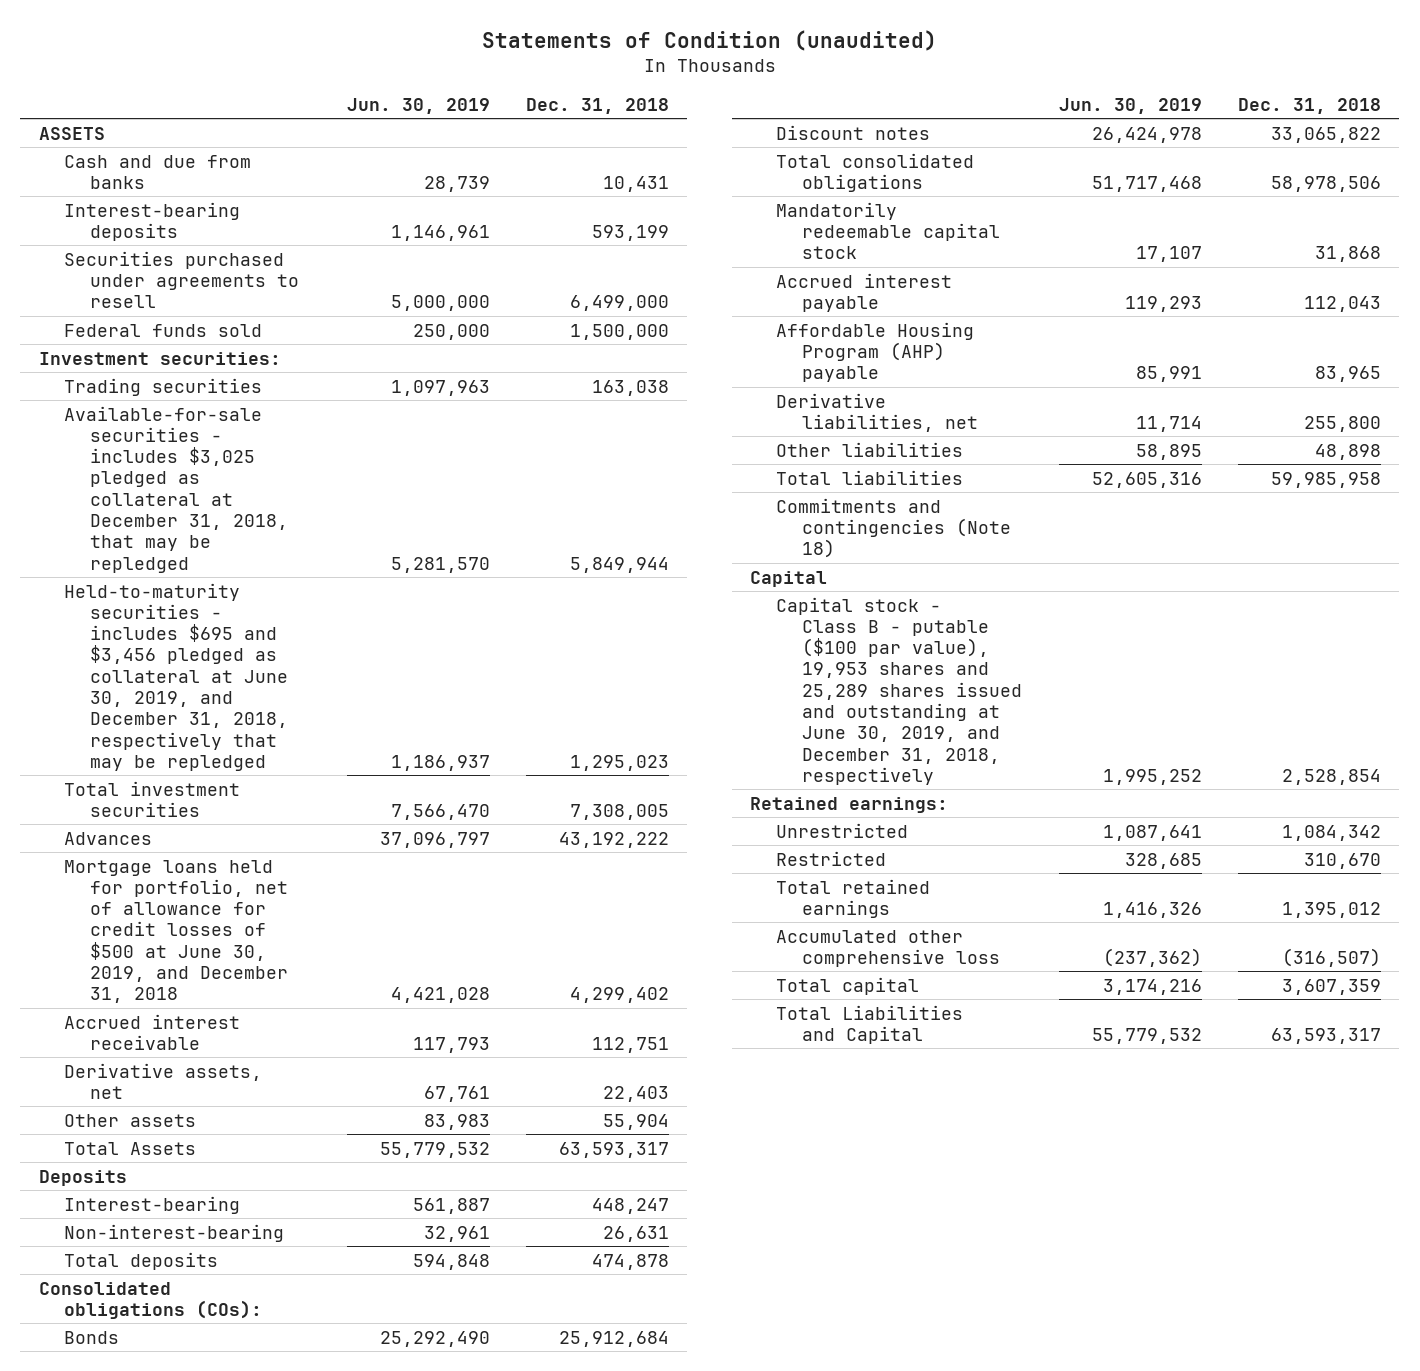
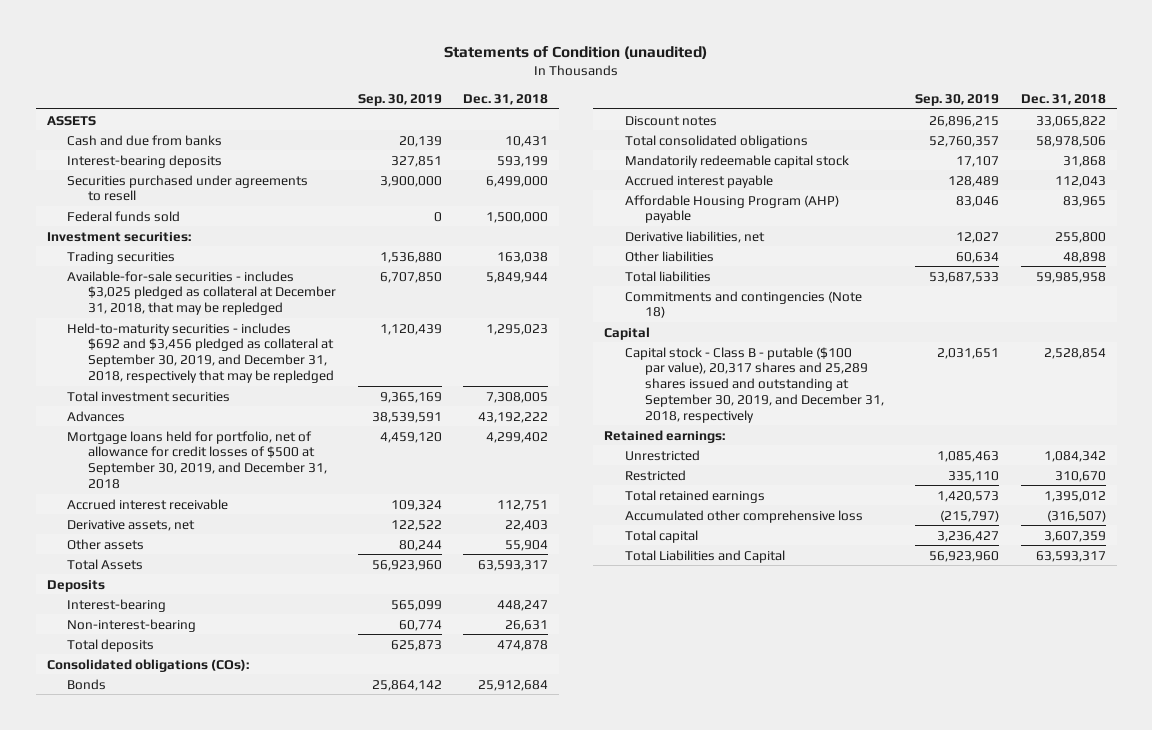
[346,97,490,114] Jun. 30, 2019 -> none
none -> [357,94,442,107] Sep. 30, 2019
[64,582,289,771] Held-to-maturity securities - includes $695 and $3,456 pledged as collateral at June 30, 2019, and December 31, 2018, respectively that may be repledged -> [67,322,334,383] Held-to-maturity securities - includes $692 and $3,456 pledged as collateral at September 30, 2019, and December 31, 2018, respectively that may be repledged
[64,859,289,1004] Mortgage loans held for portfolio, net of allowance for credit losses of $500 at June 30, 2019, and December 31, 2018 -> [67,430,327,489] Mortgage loans held for portfolio, net of allowance for credit losses of $500 at September 30, 2019, and December 31, 2018
[776,596,1023,785] Capital stock - Class B - putable ($100 par value), 19,953 shares and 25,289 shares issued and outstanding at June 30, 2019, and December 31, 2018, respectively -> [624,346,885,423] Capital stock - Class B - putable ($100 par value), 20,317 shares and 25,289 shares issued and outstanding at September 30, 2019, and December 31, 2018, respectively

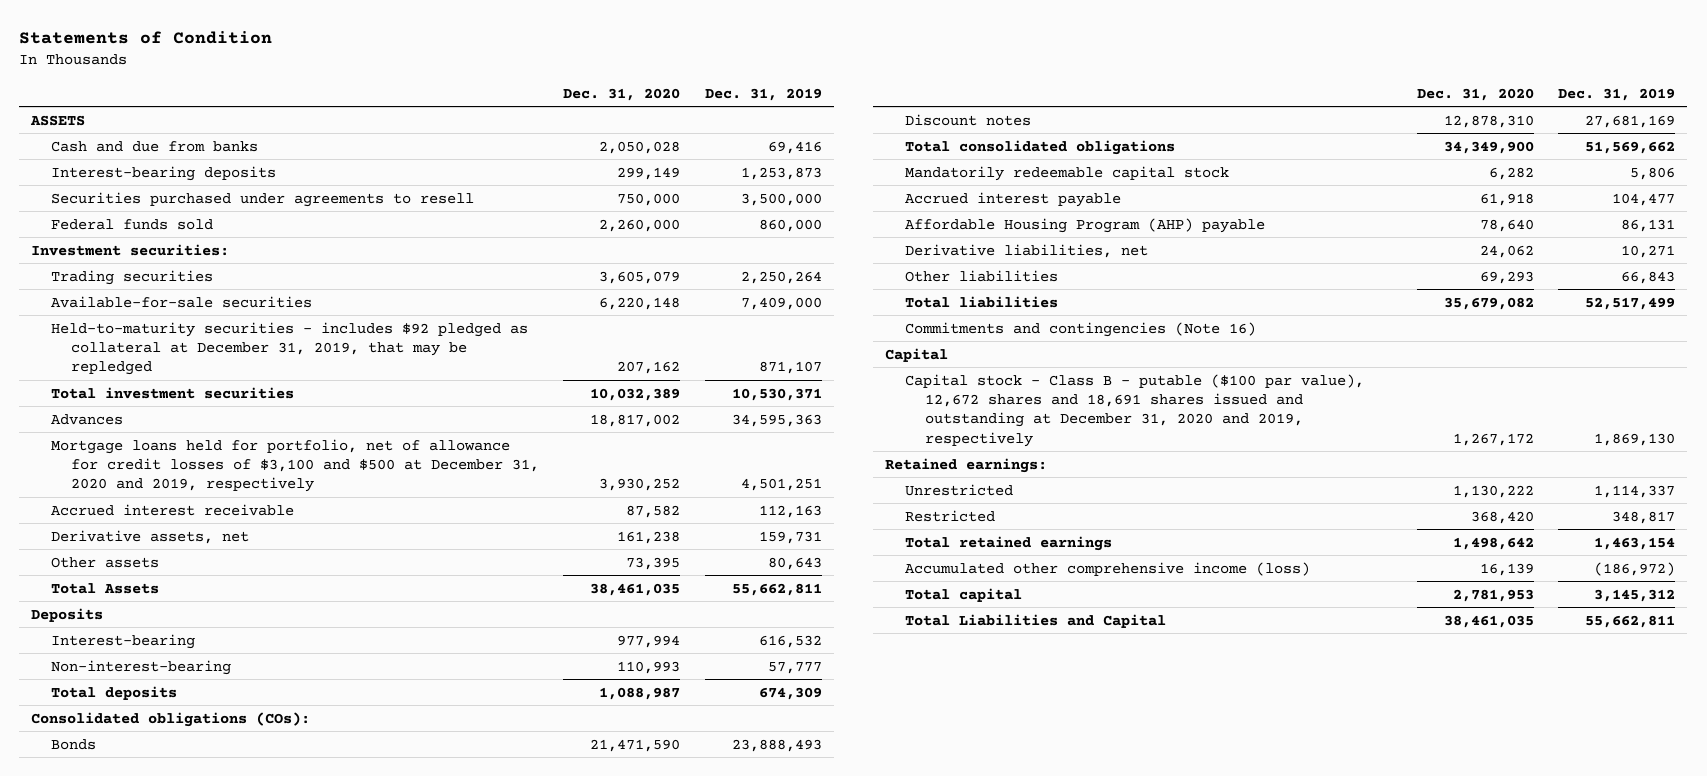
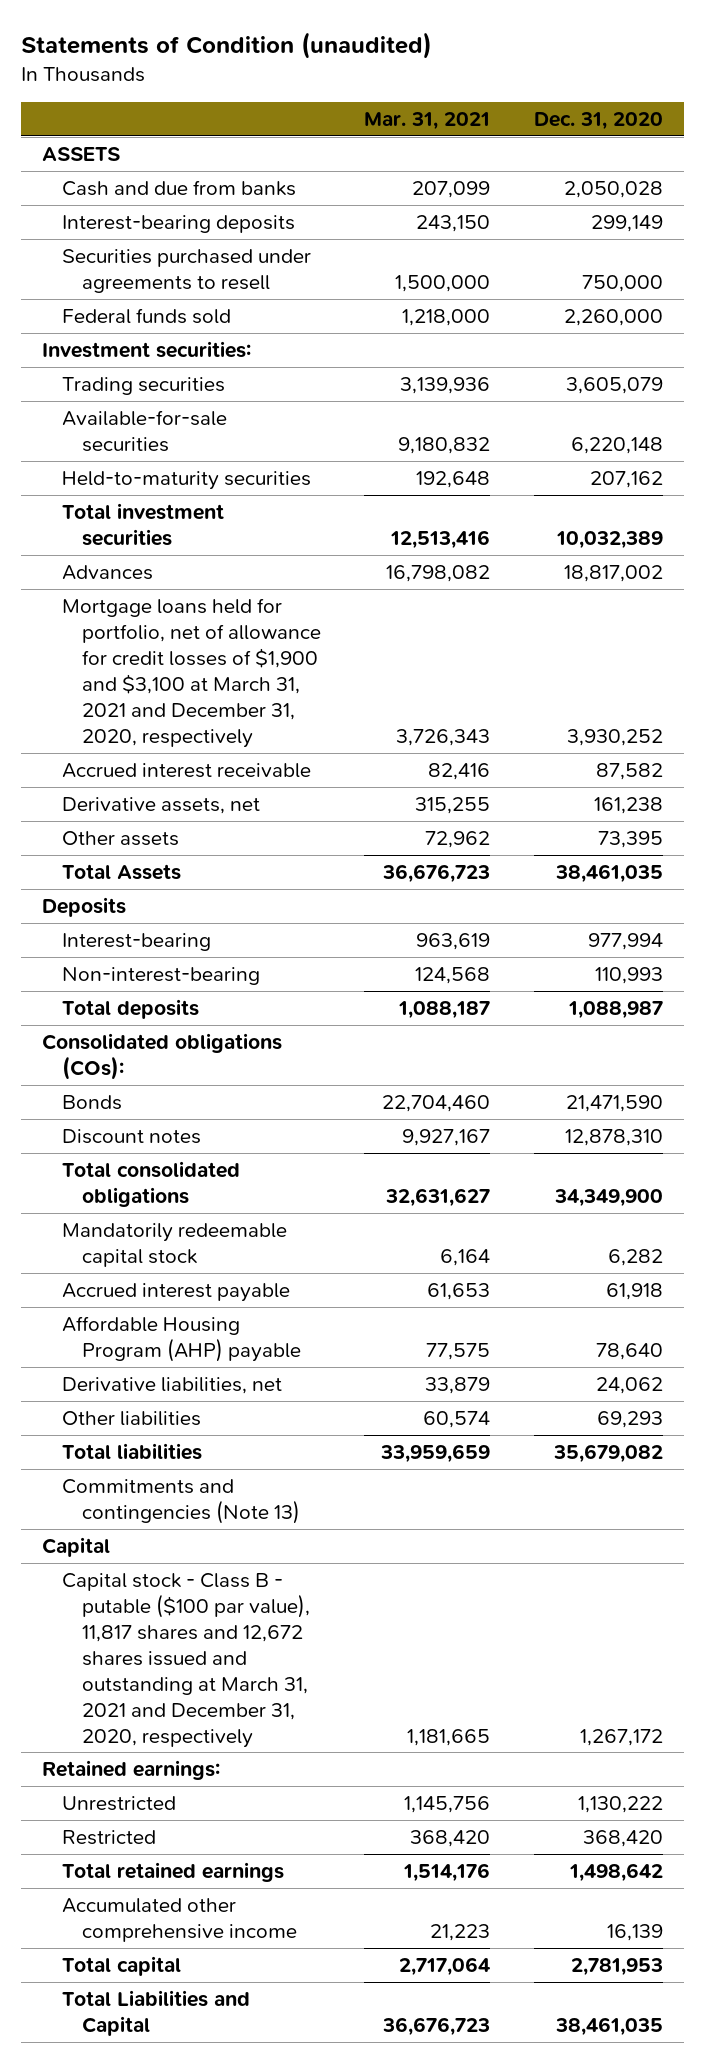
[19,31,273,45] Statements of Condition -> [20,31,432,59] Statements of Condition (unaudited)
[704,87,822,101] Dec. 31, 2019 -> none
none -> [364,111,491,130] Mar. 31, 2021
[51,321,529,376] Held-to-maturity securities - includes $92 pledged as collateral at December 31, 2019, that may be repledged -> [62,471,312,491] Held-to-maturity securities
[51,438,539,493] Mortgage loans held for portfolio, net of allowance for credit losses of $3,100 and $500 at December 31, 2020 and 2019, respectively -> [62,598,321,748] Mortgage loans held for portfolio, net of allowance for credit losses of $1,900 and $3,100 at March 31, 2021 and December 31, 2020, respectively
[904,321,1256,337] Commitments and contingencies (Note 16) -> [62,1479,300,1524] Commitments and contingencies (Note 13)
[904,373,1364,447] Capital stock - Class B - putable ($100 par value), 12,672 shares and 18,691 shares issued and outstanding at December 31, 2020 and 2019, respectively -> [62,1573,310,1748] Capital stock - Class B - putable ($100 par value), 11,817 shares and 12,672 shares issued and outstanding at March 31, 2021 and December 31, 2020, respectively
[904,561,1310,576] Accumulated other comprehensive income (loss) -> [62,1898,297,1942] Accumulated other comprehensive income

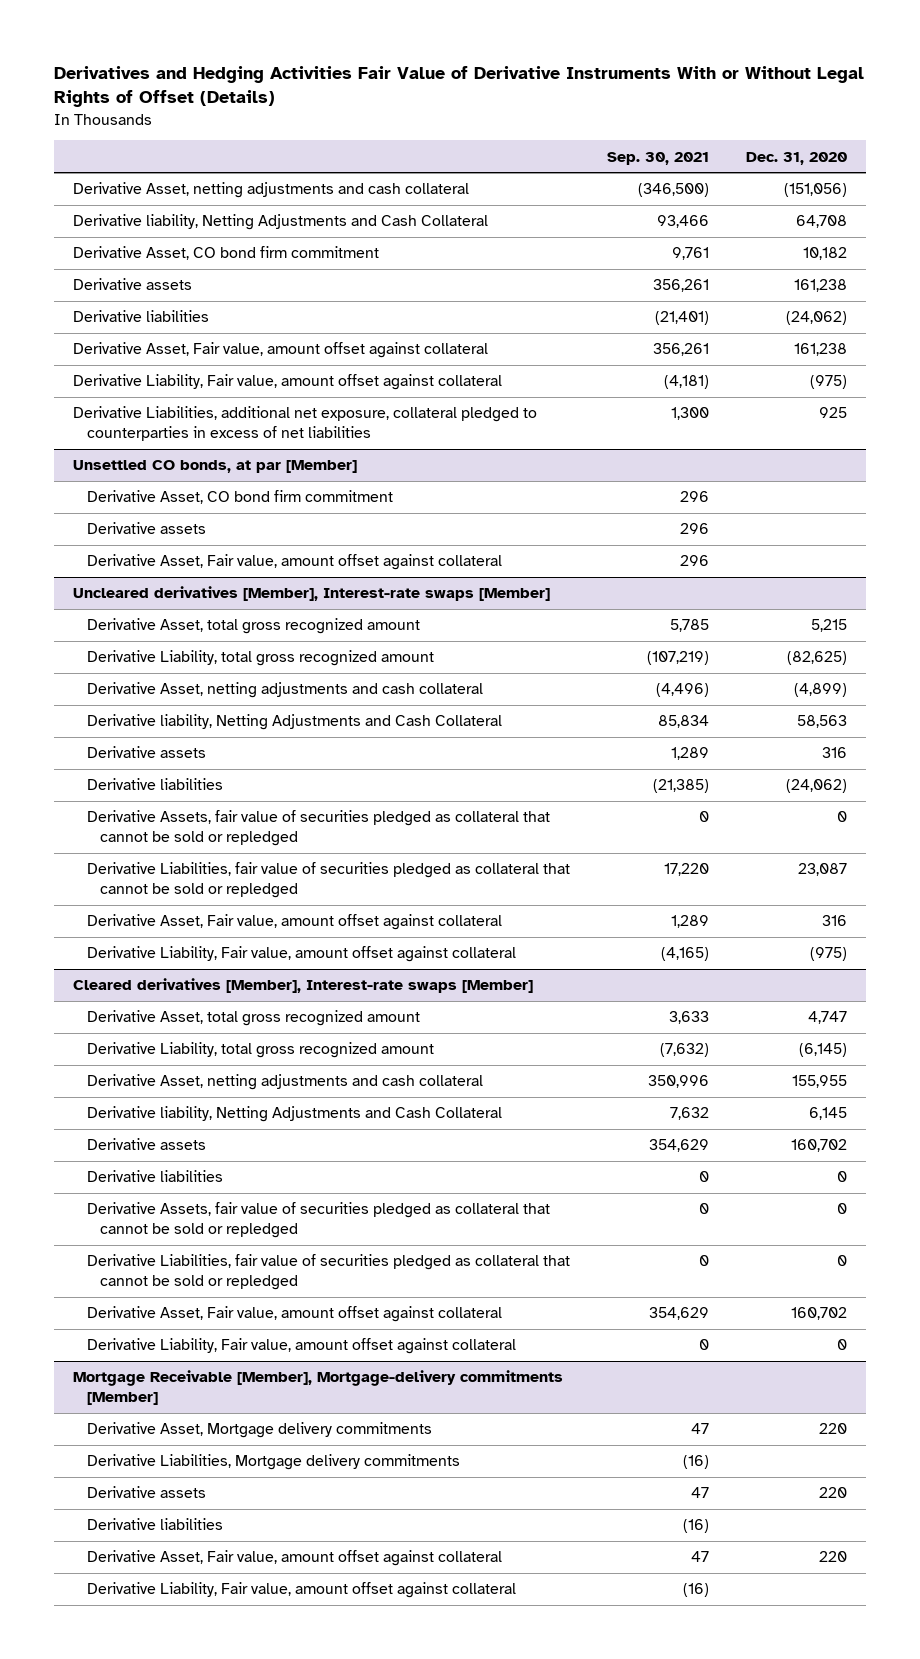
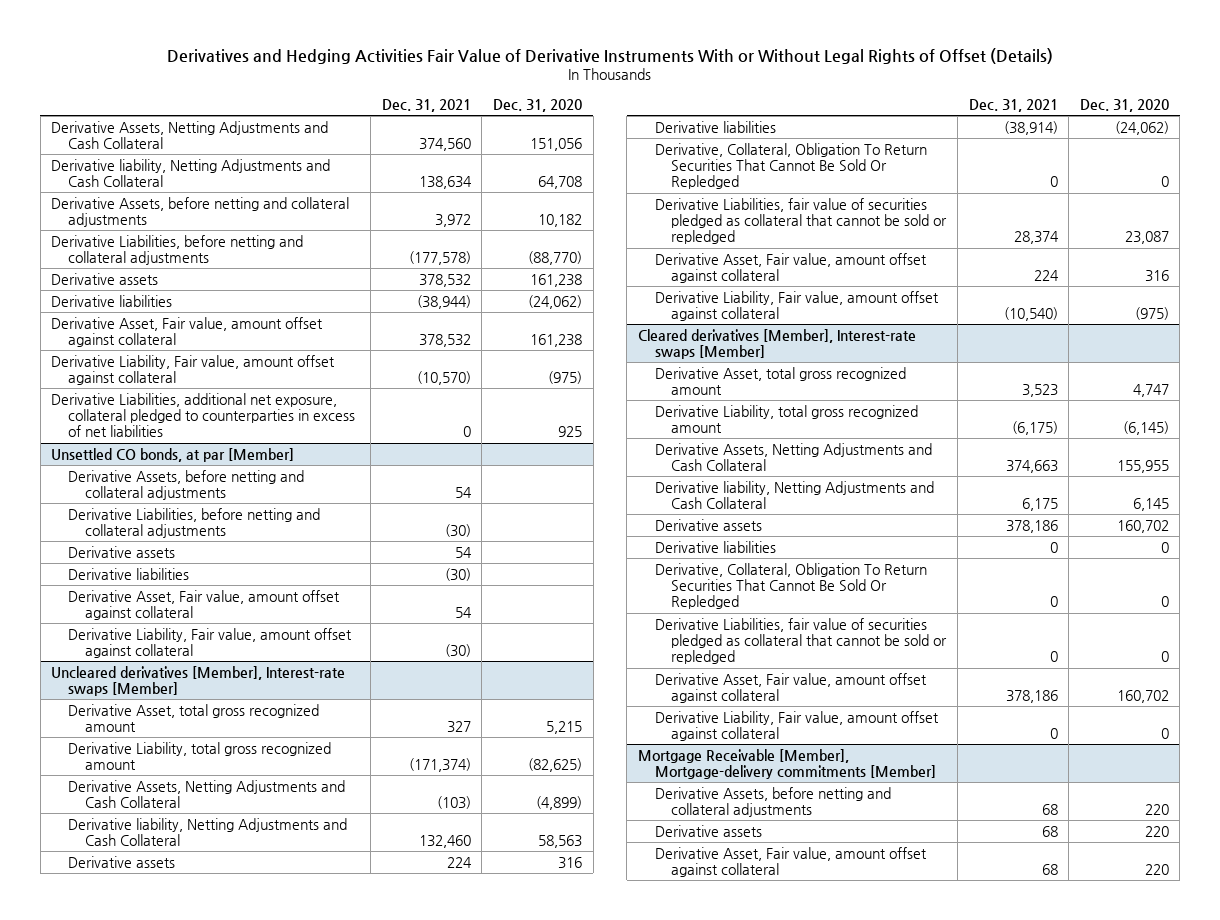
[606,151,709,165] Sep. 30, 2021 -> none
none -> [381,98,471,112] Dec. 31, 2021
[72,182,469,199] Derivative Asset, netting adjustments and cash collateral -> [51,120,329,150] Derivative Assets, Netting Adjustments and Cash Collateral
[784,183,848,198] (151,056) -> [530,138,583,152] 151,056
[72,246,379,261] Derivative Asset, CO bond firm commitment -> [51,196,350,228] Derivative Assets, before netting and collateral adjustments
none -> [51,234,304,266] Derivative Liabilities, before netting and collateral adjustments
[86,490,393,505] Derivative Asset, CO bond firm commitment -> [68,469,305,501] Derivative Assets, before netting and collateral adjustments
none -> [68,507,321,539] Derivative Liabilities, before netting and collateral adjustments
none -> [68,567,190,580] Derivative liabilities
none -> [68,627,353,659] Derivative Liability, Fair value, amount offset against collateral
[86,682,483,699] Derivative Asset, netting adjustments and cash collateral -> [68,779,346,809] Derivative Assets, Netting Adjustments and Cash Collateral
[86,810,550,846] Derivative Assets, fair value of securities pledged as collateral that cannot be sold or repledged -> [654,142,927,190] Derivative, Collateral, Obligation To Return Securities That Cannot Be Sold Or Repledged
[86,1074,483,1091] Derivative Asset, netting adjustments and cash collateral -> [654,442,932,472] Derivative Assets, Netting Adjustments and Cash Collateral
[86,1202,550,1238] Derivative Assets, fair value of securities pledged as collateral that cannot be sold or repledged -> [654,562,927,610] Derivative, Collateral, Obligation To Return Securities That Cannot Be Sold Or Repledged
[86,1422,432,1439] Derivative Asset, Mortgage delivery commitments -> none
[86,1454,460,1471] Derivative Liabilities, Mortgage delivery commitments -> none
none -> [654,786,891,818] Derivative Assets, before netting and collateral adjustments
[86,1518,223,1531] Derivative liabilities -> none
[86,1582,516,1599] Derivative Liability, Fair value, amount offset against collateral -> none

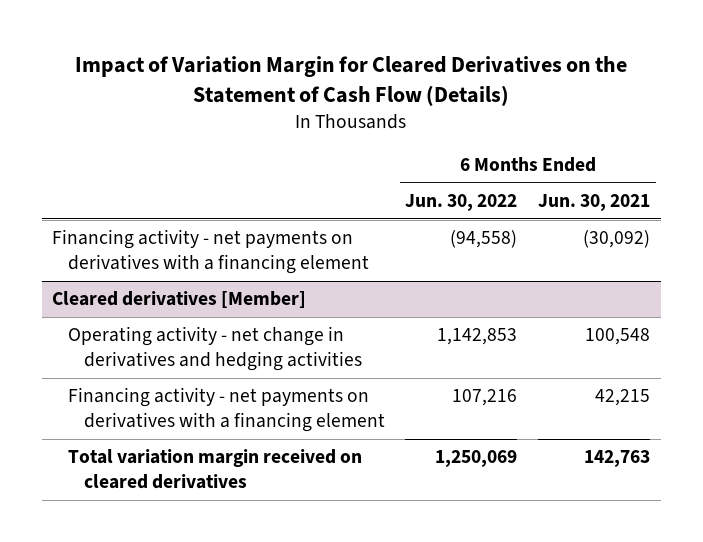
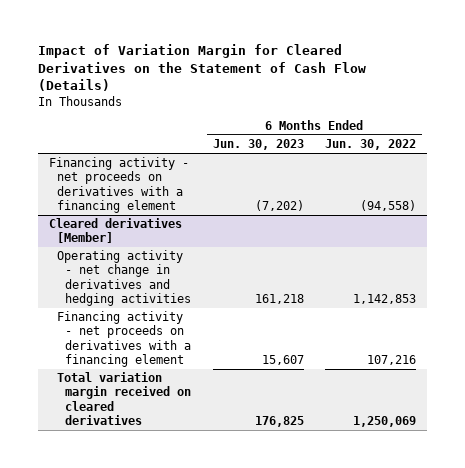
[538,194,651,212] Jun. 30, 2021 -> none
none -> [212,139,304,151] Jun. 30, 2023
[52,229,369,275] Financing activity - net payments on derivatives with a financing element -> [48,157,189,213] Financing activity - net proceeds on derivatives with a financing element
[67,387,385,433] Financing activity - net payments on derivatives with a financing element -> [57,311,192,367] Financing activity - net proceeds on derivatives with a financing element

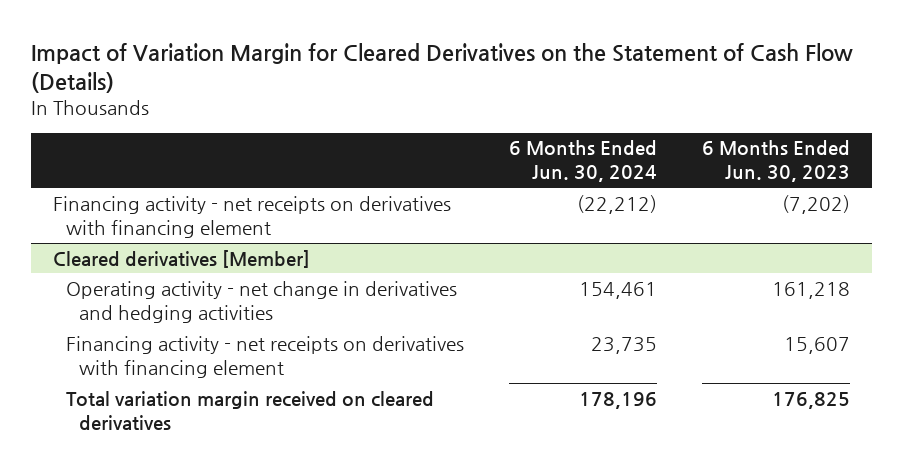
[325,139,417,151] Jun. 30, 2022 -> none
none -> [508,140,657,183] 6 Months Ended Jun. 30, 2024
[48,157,189,213] Financing activity - net proceeds on derivatives with a financing element -> [53,195,452,238] Financing activity - net receipts on derivatives with financing element
[57,311,192,367] Financing activity - net proceeds on derivatives with a financing element -> [66,335,465,378] Financing activity - net receipts on derivatives with financing element

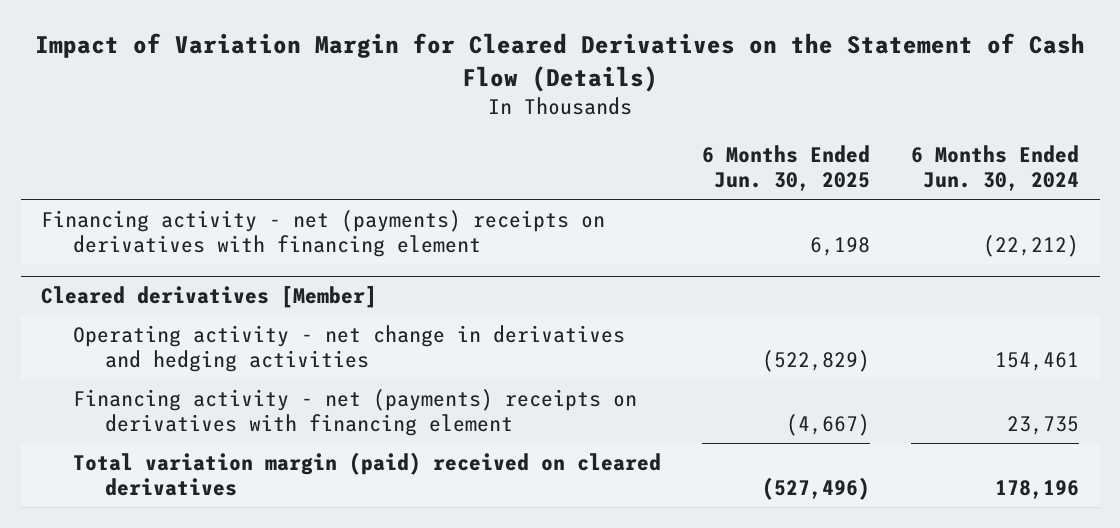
[701,140,850,183] 6 Months Ended Jun. 30, 2023 -> none
none -> [702,145,871,192] 6 Months Ended Jun. 30, 2025
[53,195,452,238] Financing activity - net receipts on derivatives with financing element -> [41,209,606,257] Financing activity - net (payments) receipts on derivatives with financing element
[66,335,465,378] Financing activity - net receipts on derivatives with financing element -> [73,388,638,436] Financing activity - net (payments) receipts on derivatives with financing element
[66,390,435,430] Total variation margin received on cleared derivatives -> [73,451,662,496] Total variation margin (paid) received on cleared derivatives

